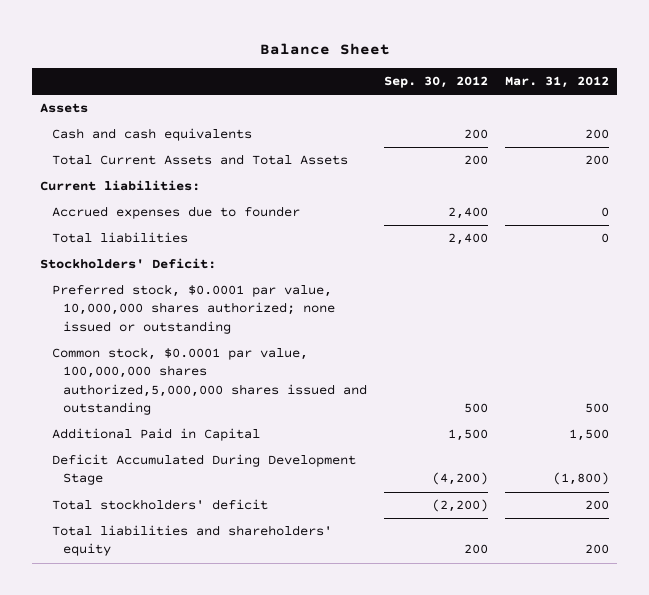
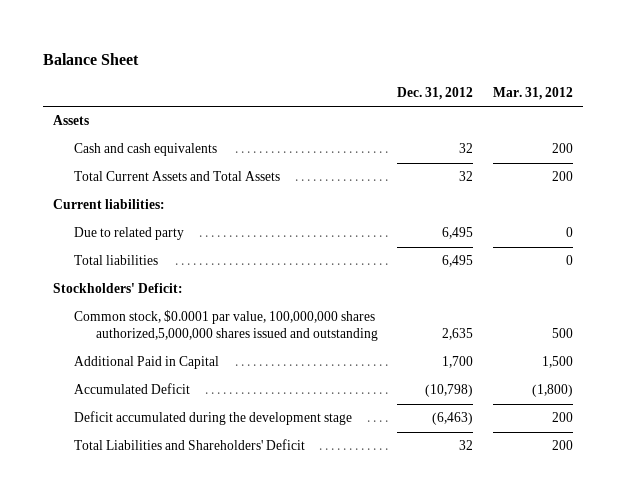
[383,76,488,89] Sep. 30, 2012 -> none
none -> [397,86,474,100] Dec. 31, 2012
[51,206,300,220] Accrued expenses due to founder -> [74,227,185,241] Due to related party
[51,284,335,334] Preferred stock, $0.0001 par value, 10,000,000 shares authorized; none issued or outstanding -> none
[51,454,356,486] Deficit Accumulated During Development Stage -> [74,383,191,395] Accumulated Deficit
[51,499,268,511] Total stockholders' deficit -> [74,411,353,426] Deficit accumulated during the development stage
[51,525,332,557] Total liabilities and shareholders' equity -> [74,439,306,451] Total Liabilities and Shareholders' Deficit

